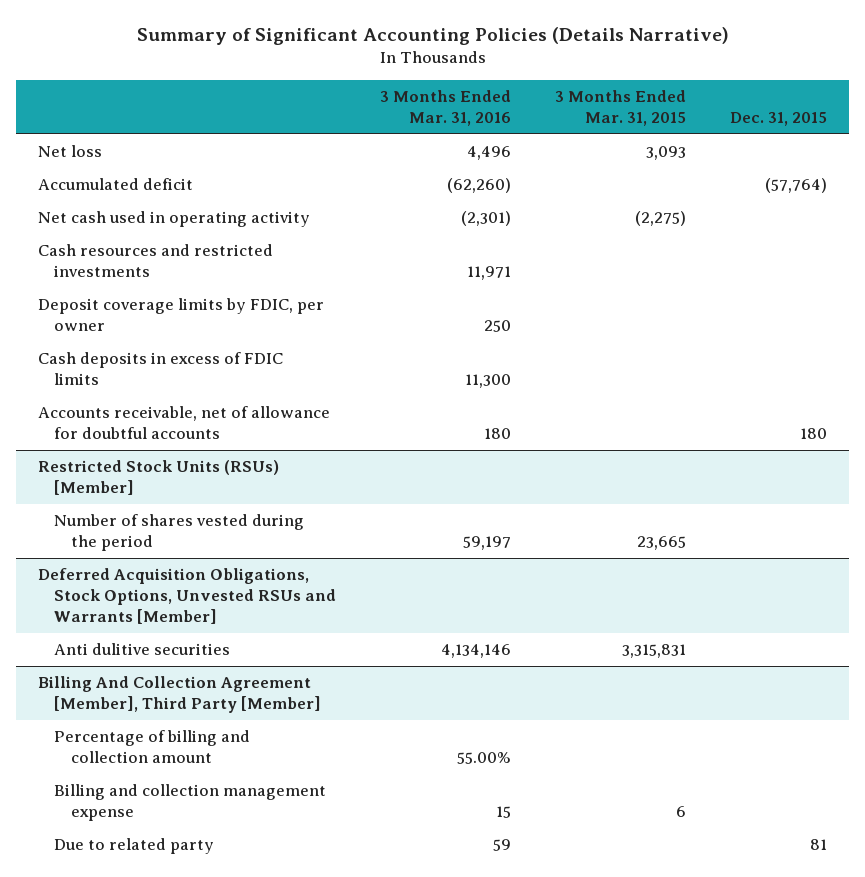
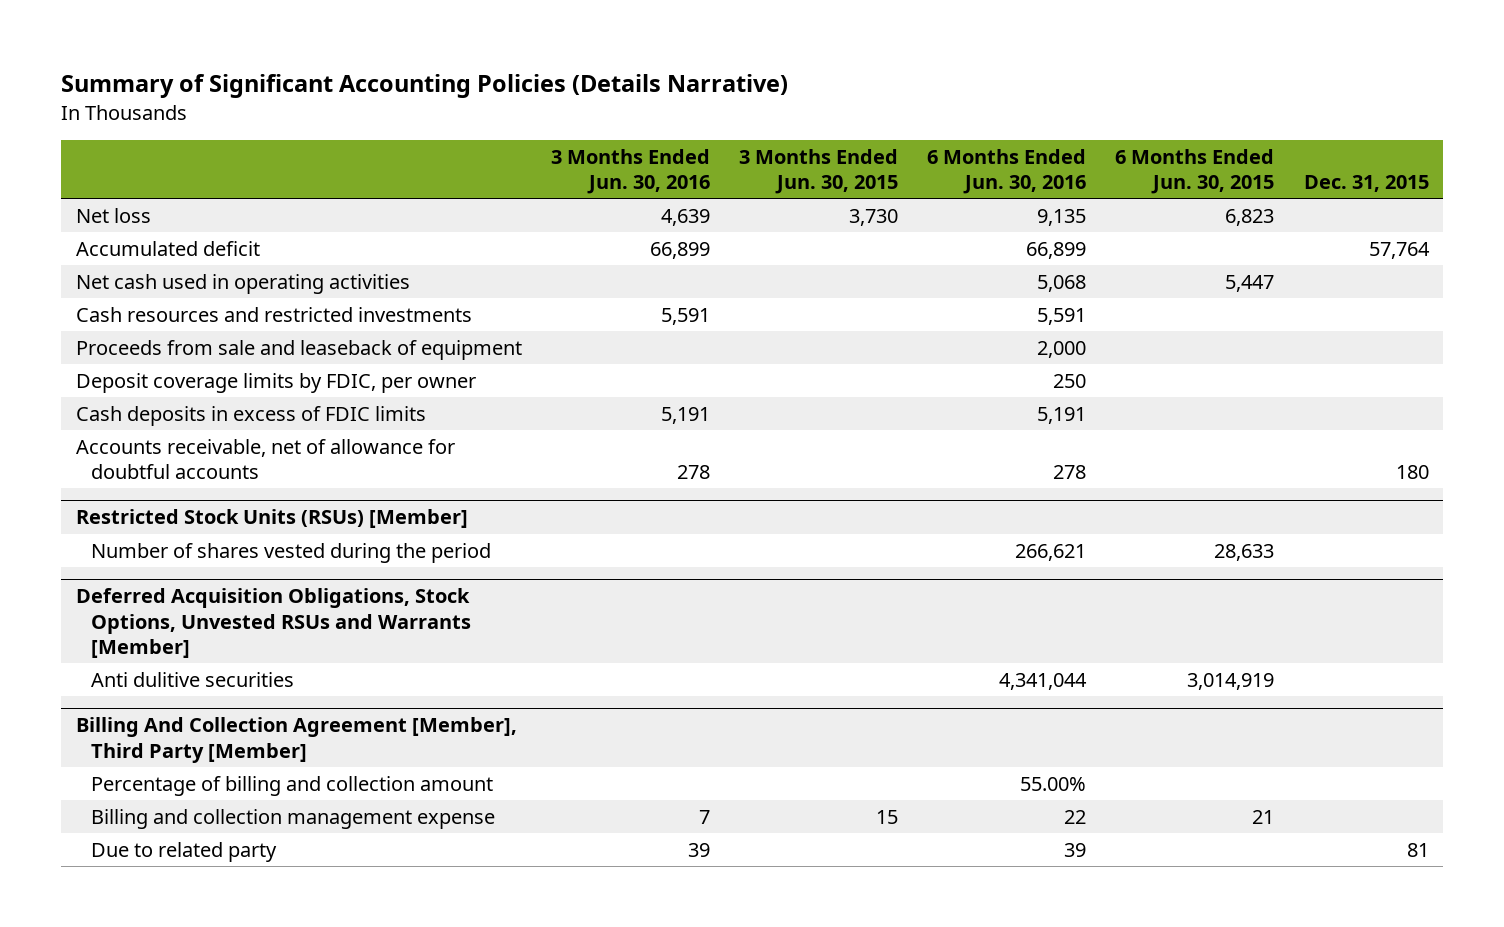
[380,89,512,126] 3 Months Ended Mar. 31, 2016 -> none
[555,89,687,126] 3 Months Ended Mar. 31, 2015 -> none
none -> [550,148,710,195] 3 Months Ended Jun. 30, 2016
none -> [738,148,898,195] 3 Months Ended Jun. 30, 2015
none -> [927,148,1087,195] 6 Months Ended Jun. 30, 2016
none -> [1115,148,1275,195] 6 Months Ended Jun. 30, 2015
[765,178,828,194] (57,764) -> [1368,241,1430,259] 57,764
[37,211,310,228] Net cash used in operating activity -> [75,273,410,294] Net cash used in operating activities
none -> [75,339,522,360] Proceeds from sale and leaseback of equipment

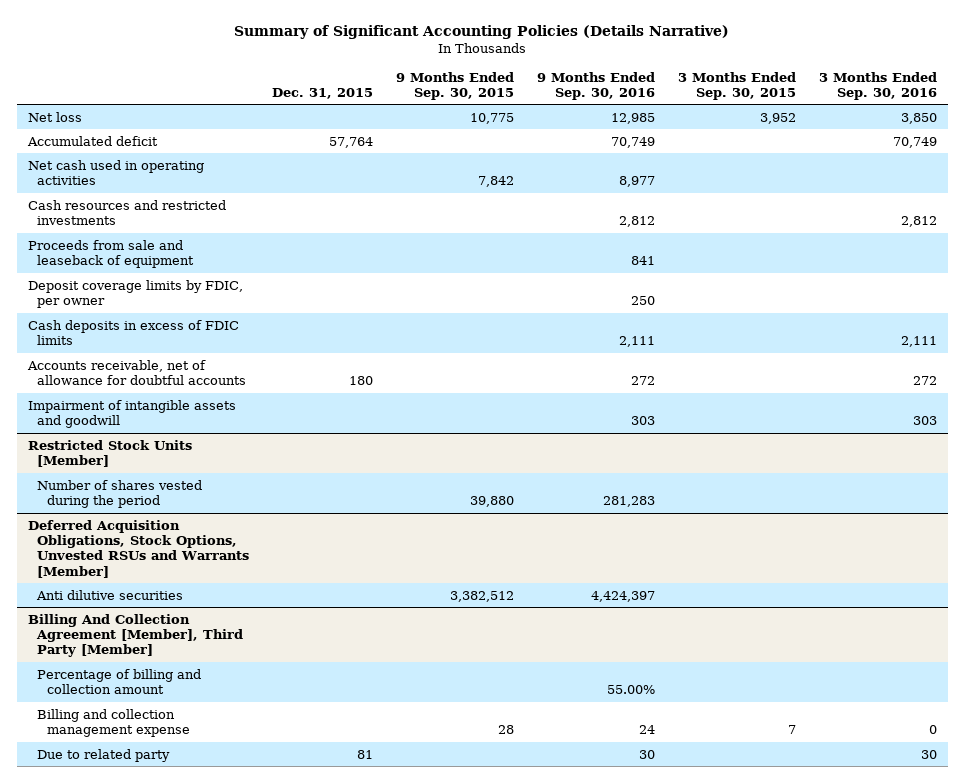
[550,148,710,195] 3 Months Ended Jun. 30, 2016 -> none
[738,148,898,195] 3 Months Ended Jun. 30, 2015 -> none
[927,148,1087,195] 6 Months Ended Jun. 30, 2016 -> none
[1115,148,1275,195] 6 Months Ended Jun. 30, 2015 -> none
none -> [396,71,515,100] 9 Months Ended Sep. 30, 2015
none -> [537,71,656,100] 9 Months Ended Sep. 30, 2016
none -> [677,71,796,100] 3 Months Ended Sep. 30, 2015
none -> [818,71,937,100] 3 Months Ended Sep. 30, 2016
none -> [28,399,237,428] Impairment of intangible assets and goodwill
[75,509,468,529] Restricted Stock Units (RSUs) [Member] -> [28,439,193,467] Restricted Stock Units [Member]
[90,671,294,687] Anti dulitive securities -> [36,589,184,600] Anti dilutive securities

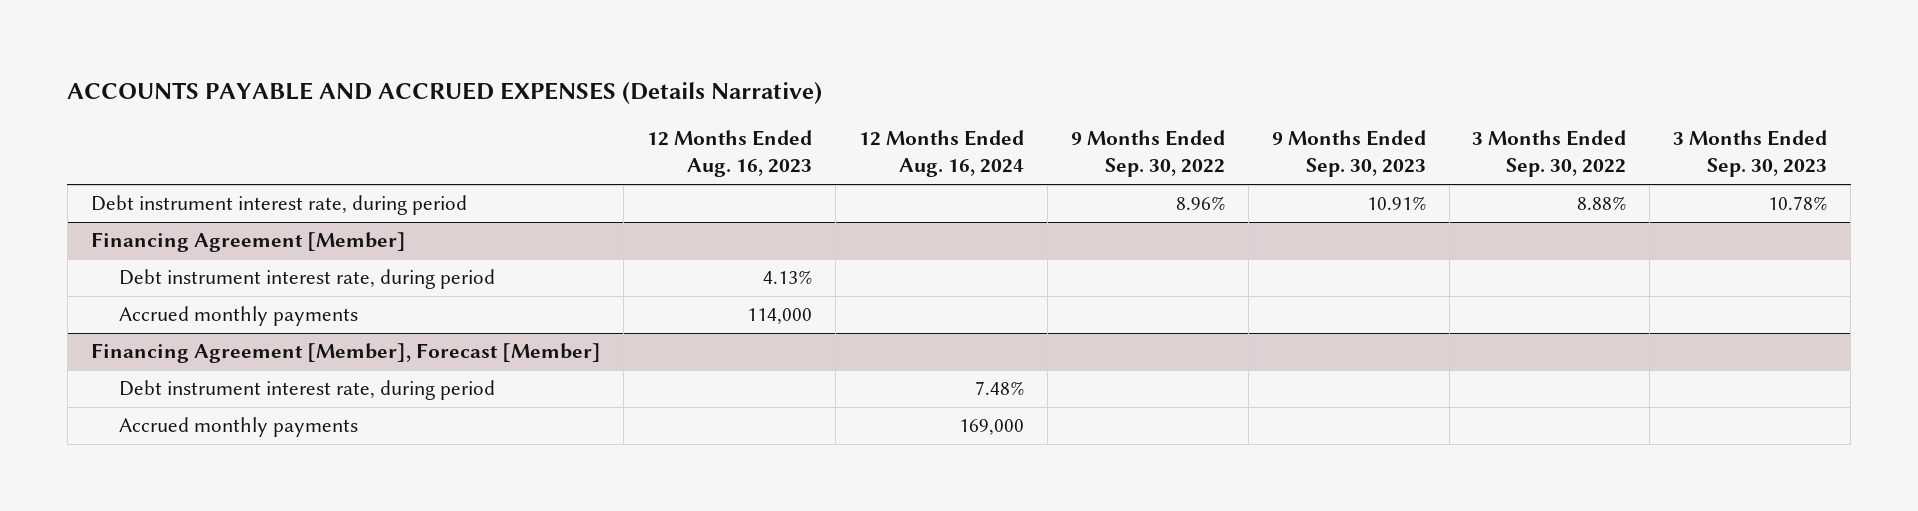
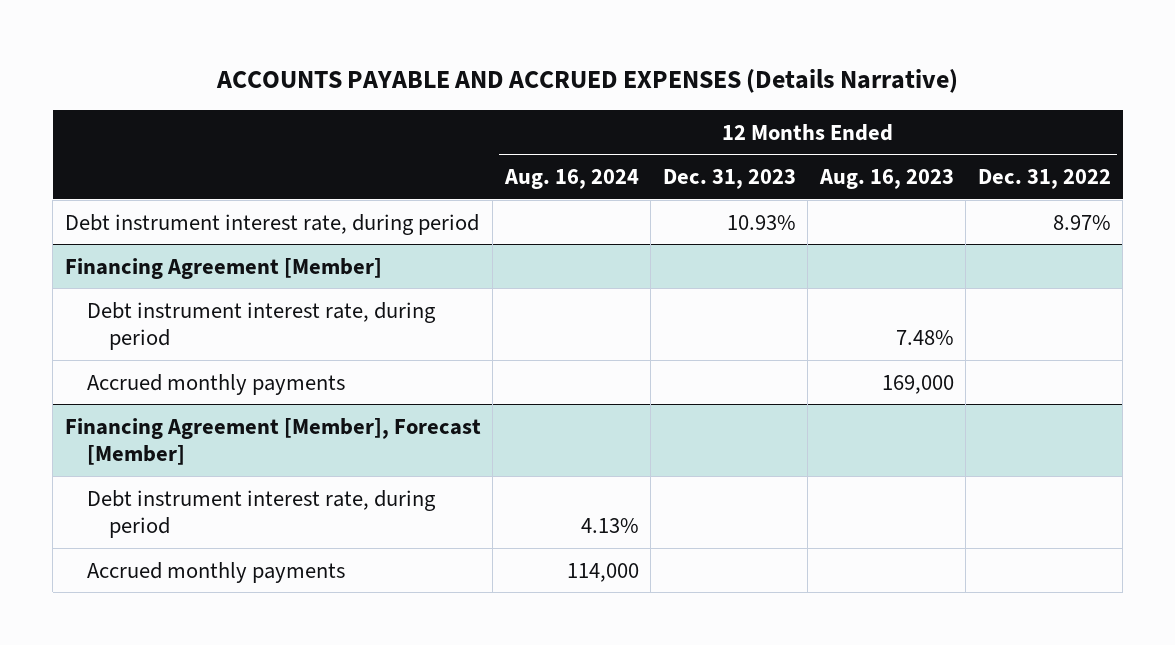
[1070,130,1225,178] 9 Months Ended Sep. 30, 2022 -> none
[1271,130,1426,178] 9 Months Ended Sep. 30, 2023 -> none
[1472,130,1627,178] 3 Months Ended Sep. 30, 2022 -> none
[1673,130,1828,178] 3 Months Ended Sep. 30, 2023 -> none
none -> [662,168,796,189] Dec. 31, 2023
none -> [977,168,1111,189] Dec. 31, 2022
[763,270,813,285] 4.13% -> [895,330,954,346] 7.48%
[747,308,813,325] 114,000 -> [881,374,954,394] 169,000
[975,381,1025,396] 7.48% -> [580,518,639,534] 4.13%
[959,419,1025,436] 169,000 -> [566,562,639,582] 114,000

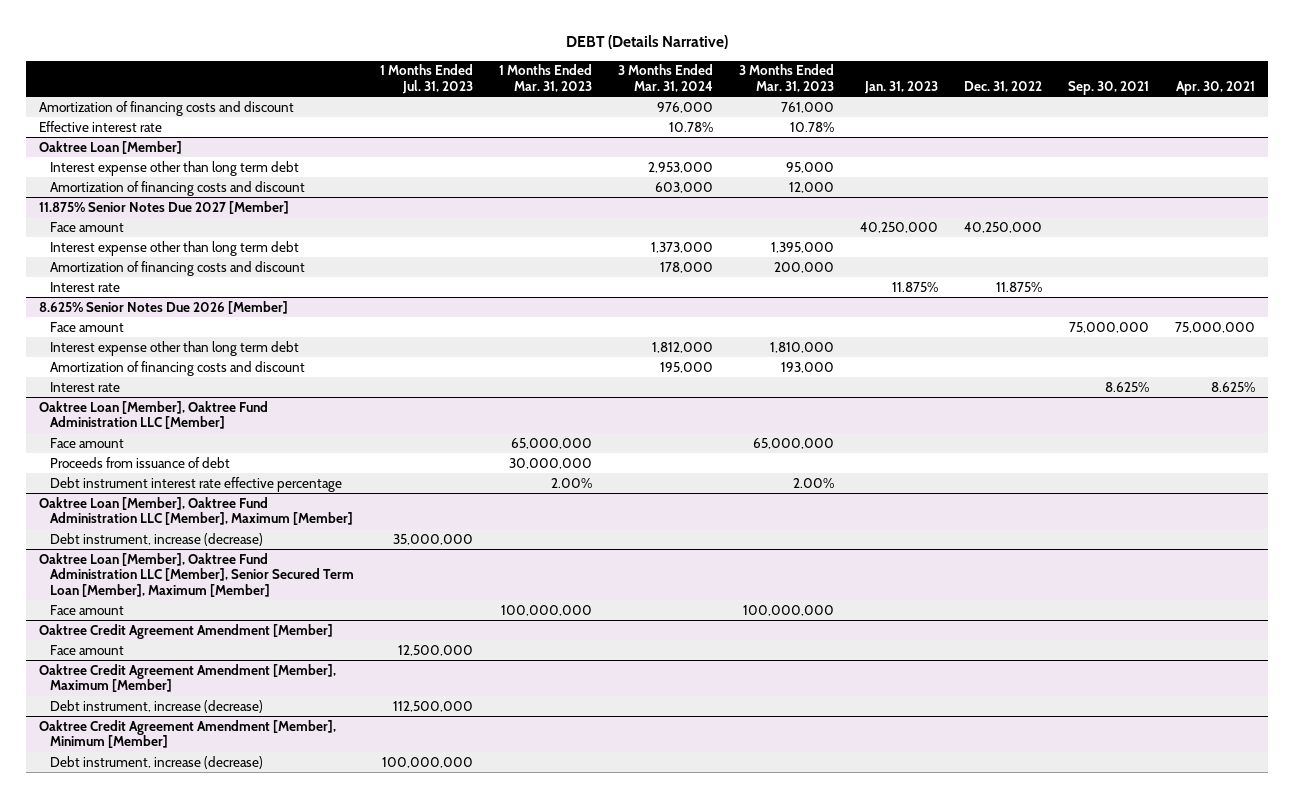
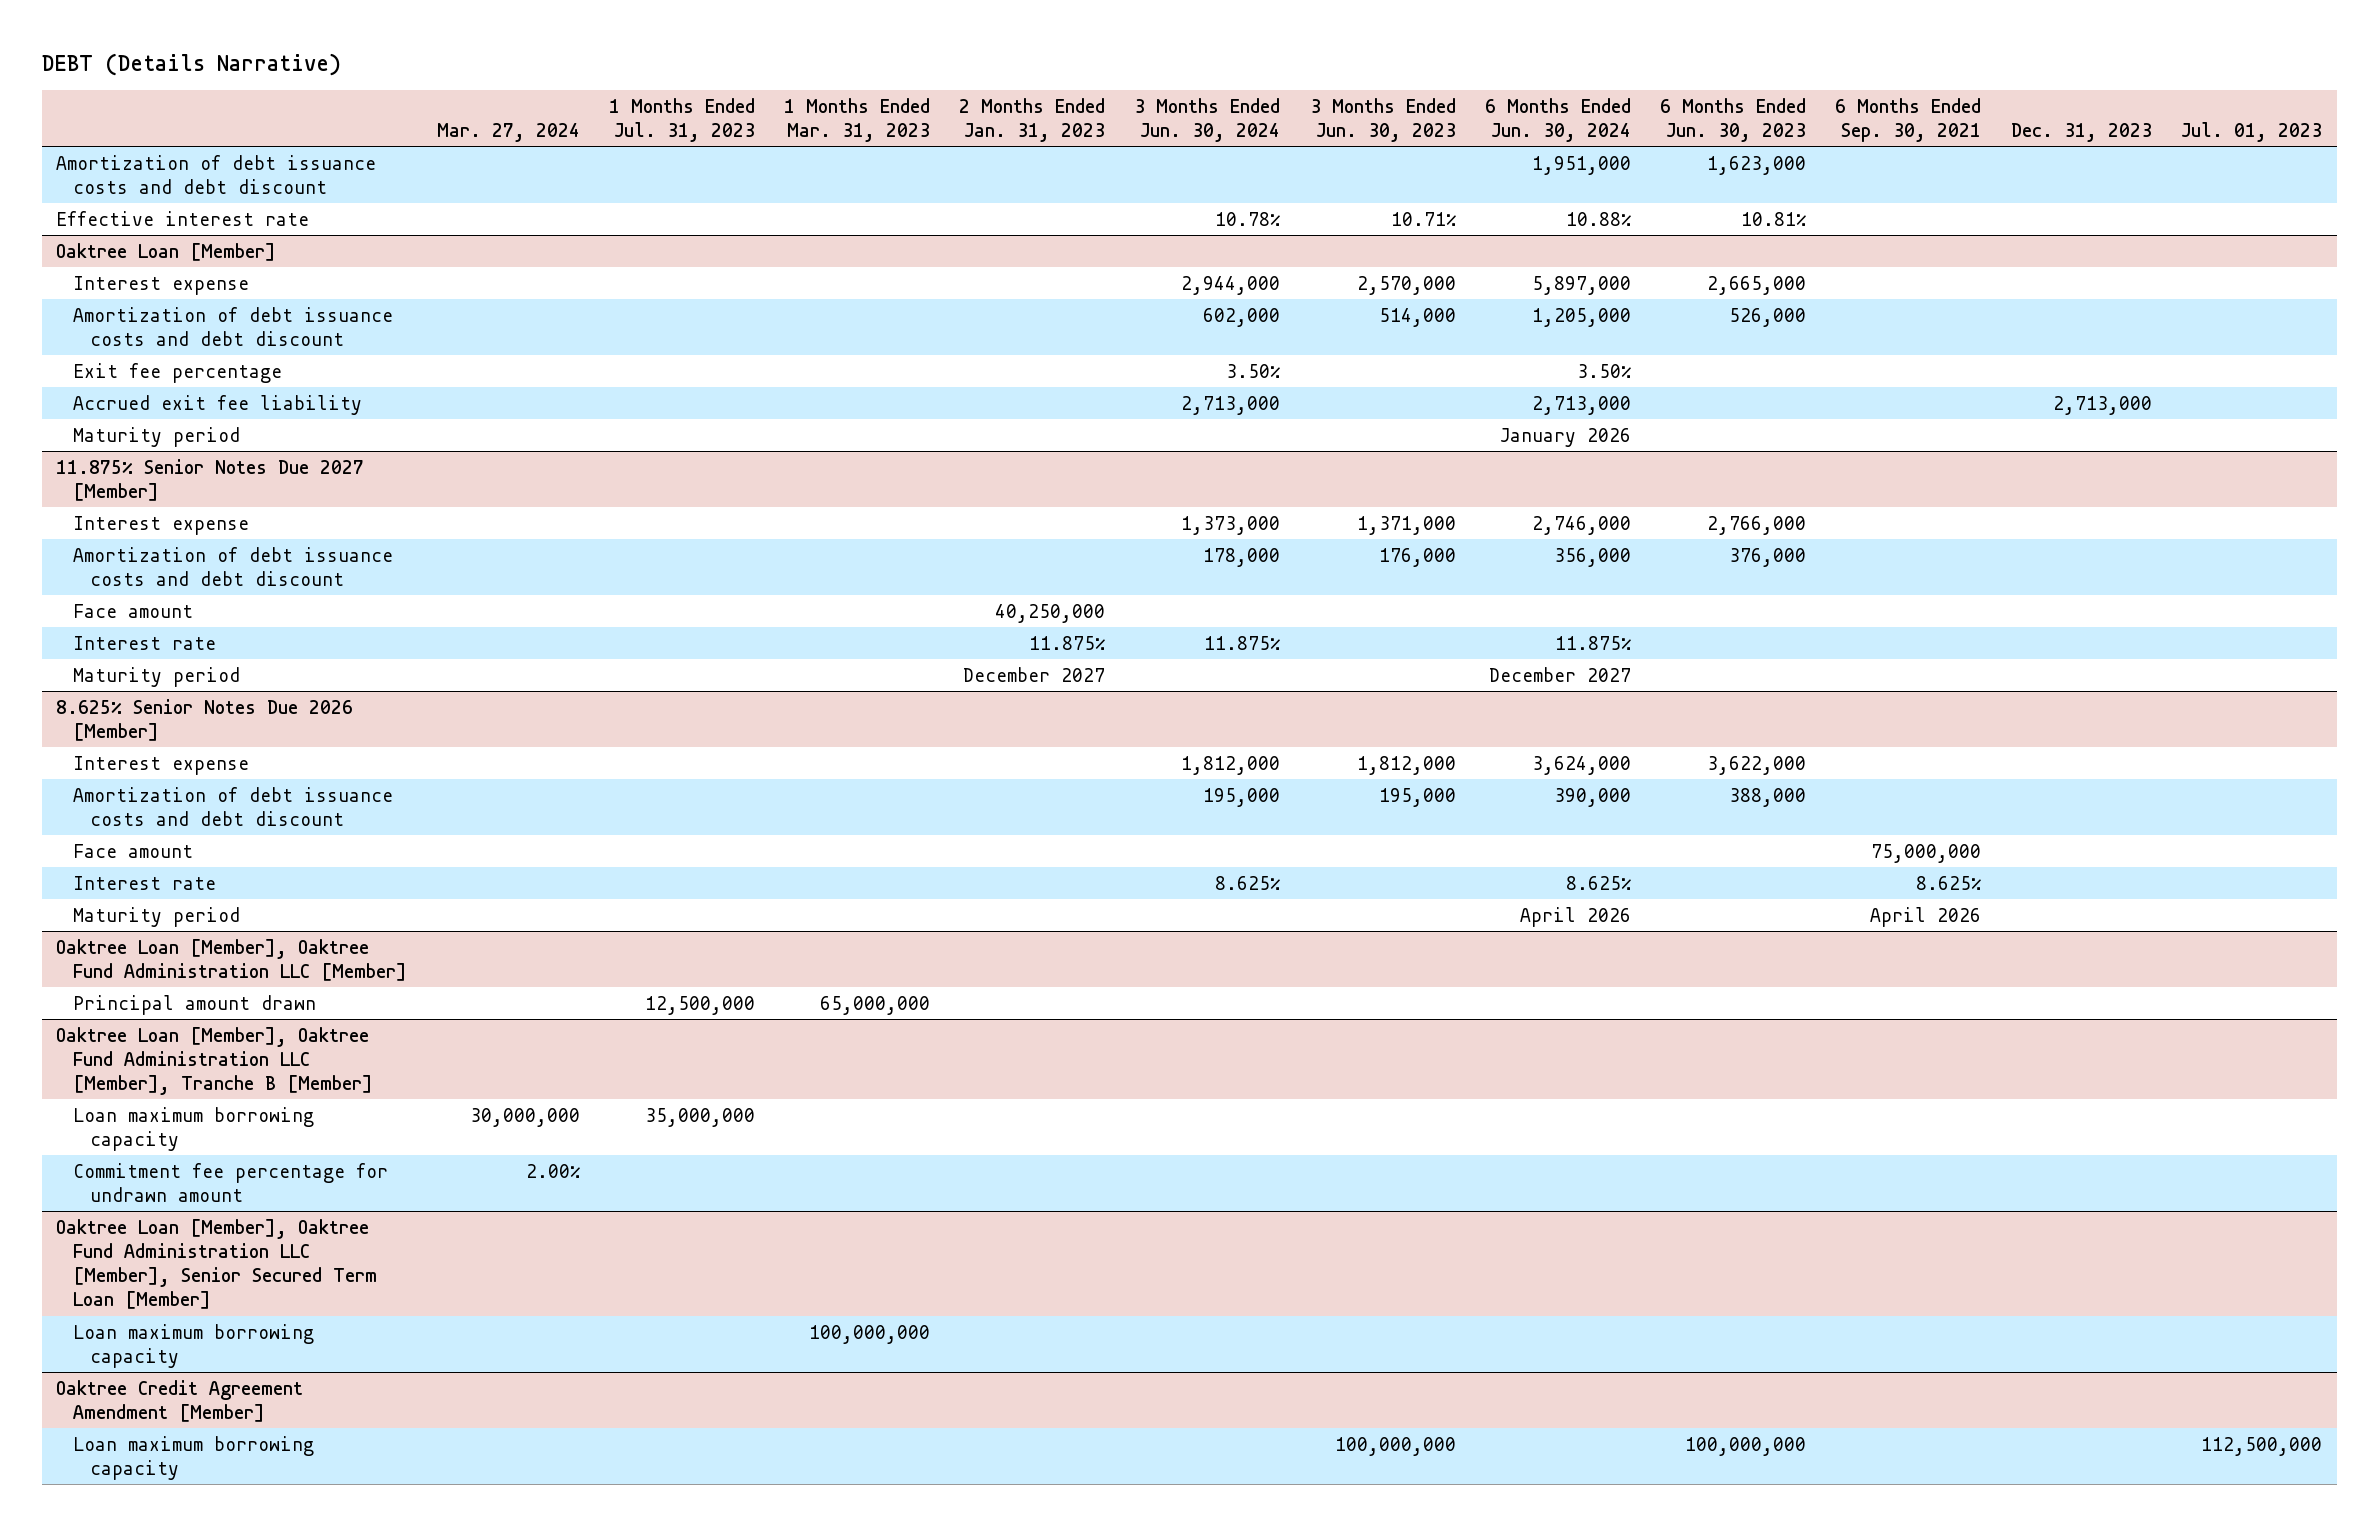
[618,64,714,93] 3 Months Ended Mar. 31, 2024 -> none
[738,64,834,93] 3 Months Ended Mar. 31, 2023 -> none
[863,81,938,95] Jan. 31, 2023 -> none
[963,81,1042,93] Dec. 31, 2022 -> none
[1067,81,1149,96] Sep. 30, 2021 -> none
[1175,81,1255,96] Apr. 30, 2021 -> none
none -> [436,122,580,142] Mar. 27, 2024
none -> [959,97,1106,142] 2 Months Ended Jan. 31, 2023
none -> [1134,97,1281,142] 3 Months Ended Jun. 30, 2024
none -> [1309,97,1456,142] 3 Months Ended Jun. 30, 2023
none -> [1484,97,1631,142] 6 Months Ended Jun. 30, 2024
none -> [1660,97,1807,142] 6 Months Ended Jun. 30, 2023
none -> [1835,97,1982,142] 6 Months Ended Sep. 30, 2021
none -> [2010,122,2152,142] Dec. 31, 2023
none -> [2180,121,2322,142] Jul. 01, 2023
[38,100,294,116] Amortization of financing costs and discount -> [56,154,377,194] Amortization of debt issuance costs and debt discount
[50,160,300,176] Interest expense other than long term debt -> [73,275,250,295] Interest expense
[50,180,306,196] Amortization of financing costs and discount -> [73,306,394,346] Amortization of debt issuance costs and debt discount
none -> [73,362,283,383] Exit fee percentage
none -> [73,394,363,415] Accrued exit fee liability
none -> [73,426,241,447] Maturity period
none -> [73,515,250,535] Interest expense
none -> [73,546,394,586] Amortization of debt issuance costs and debt discount
[50,240,300,256] Interest expense other than long term debt -> none
[50,260,306,276] Amortization of financing costs and discount -> none
none -> [73,666,241,687] Maturity period
none -> [73,755,250,775] Interest expense
none -> [73,786,394,826] Amortization of debt issuance costs and debt discount
[50,340,300,356] Interest expense other than long term debt -> none
[50,360,306,376] Amortization of financing costs and discount -> none
none -> [73,906,241,927] Maturity period
[50,437,125,448] Face amount -> none
[50,456,231,468] Proceeds from issuance of debt -> none
[50,476,343,492] Debt instrument interest rate effective percentage -> none
[50,532,264,546] Debt instrument, increase (decrease) -> none
[50,604,125,615] Face amount -> none
none -> [73,994,317,1015] Principal amount drawn
[38,496,354,526] Oaktree Loan [Member], Oaktree Fund Administration LLC [Member], Maximum [Member] -> [56,1026,374,1095] Oaktree Loan [Member], Oaktree Fund Administration LLC [Member], Tranche B [Member]
none -> [73,1106,315,1151] Loan maximum borrowing capacity
none -> [73,1162,389,1202] Commitment fee percentage for undrawn amount
[38,552,355,598] Oaktree Loan [Member], Oaktree Fund Administration LLC [Member], Senior Secured Term Loan [Member], Maximum [Member] -> [56,1218,378,1310] Oaktree Loan [Member], Oaktree Fund Administration LLC [Member], Senior Secured Term Loan [Member]
none -> [73,1323,315,1368] Loan maximum borrowing capacity
[50,644,125,655] Face amount -> none
[38,663,336,693] Oaktree Credit Agreement Amendment [Member], Maximum [Member] -> none
[50,699,264,713] Debt instrument, increase (decrease) -> none
[38,719,336,749] Oaktree Credit Agreement Amendment [Member], Minimum [Member] -> none
[50,755,264,769] Debt instrument, increase (decrease) -> none
none -> [73,1435,315,1480] Loan maximum borrowing capacity

